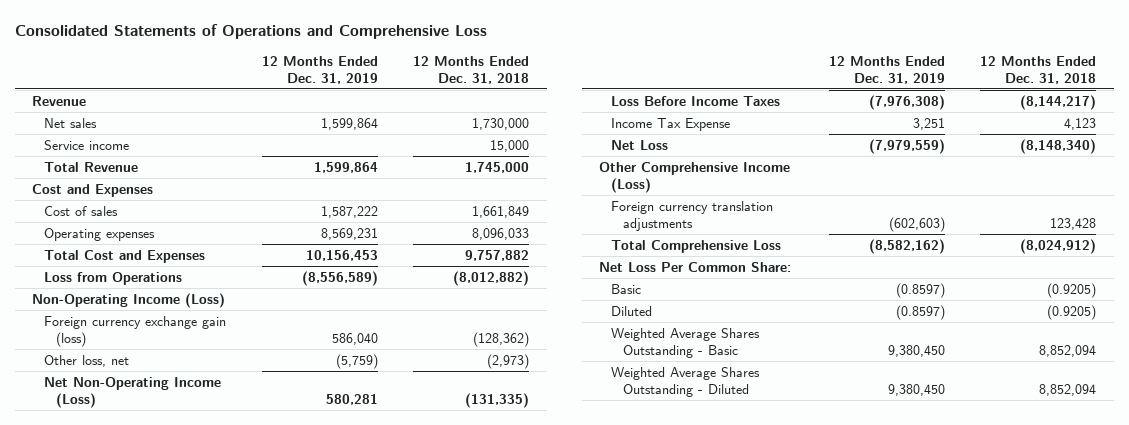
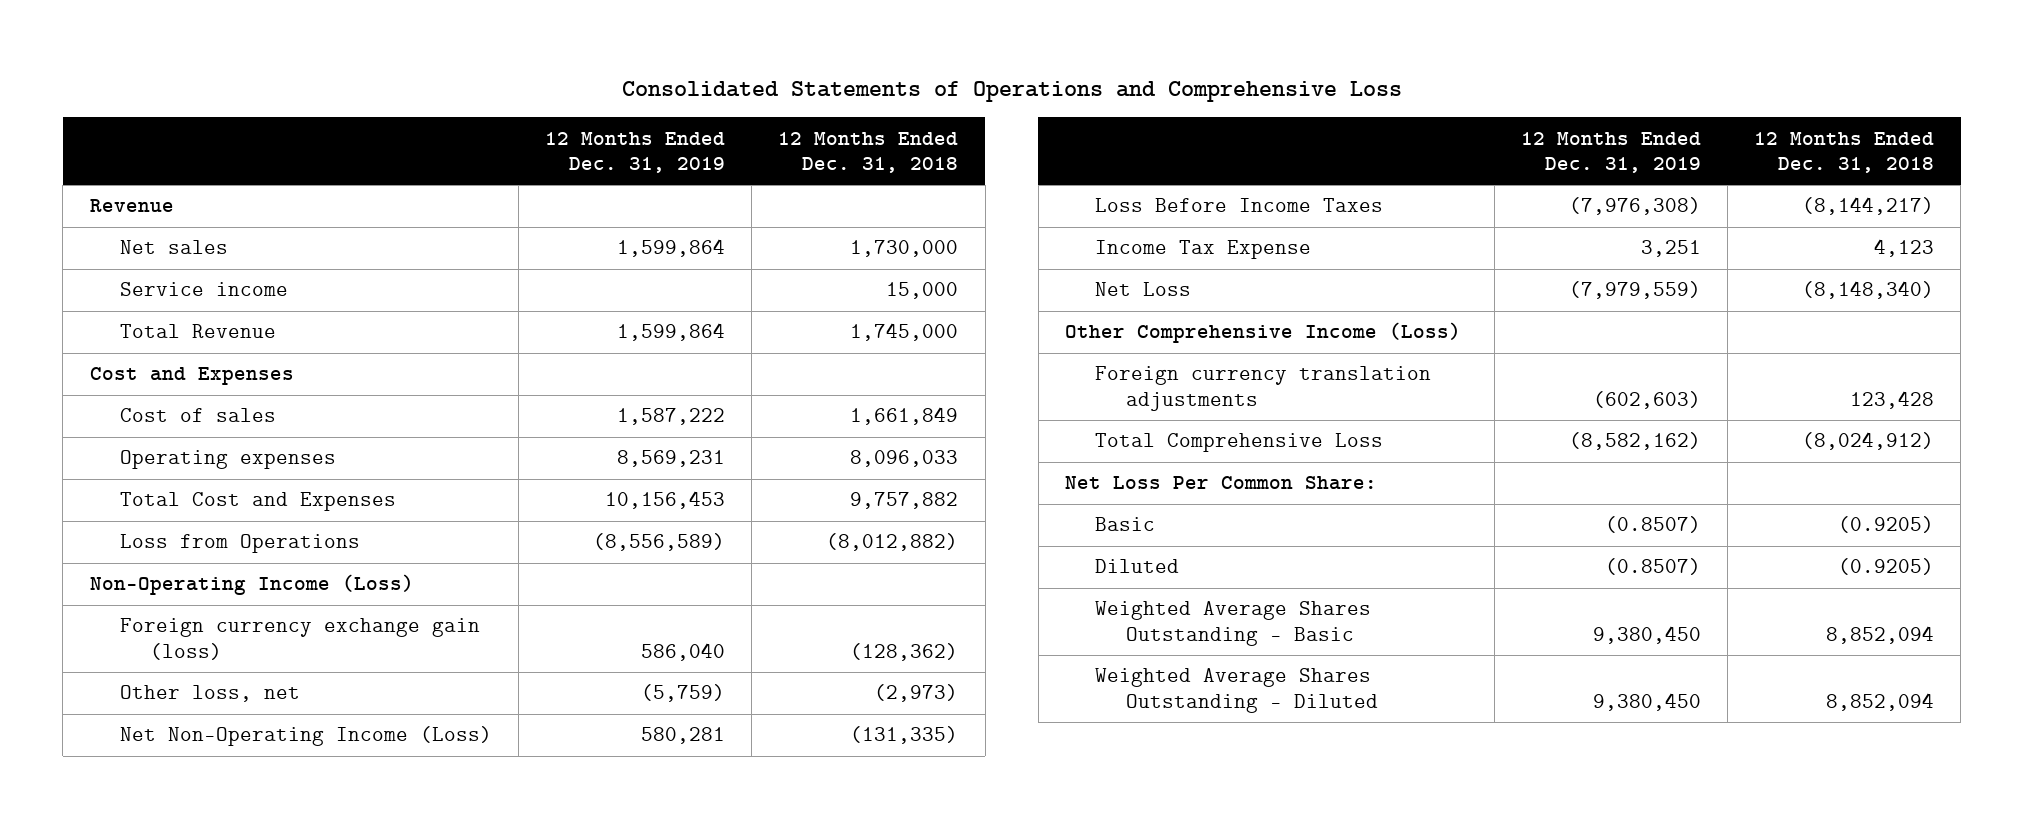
[895,282,945,298] (0.8597) -> [1604,516,1701,534] (0.8507)
[895,304,945,320] (0.8597) -> [1604,558,1701,576] (0.8507)

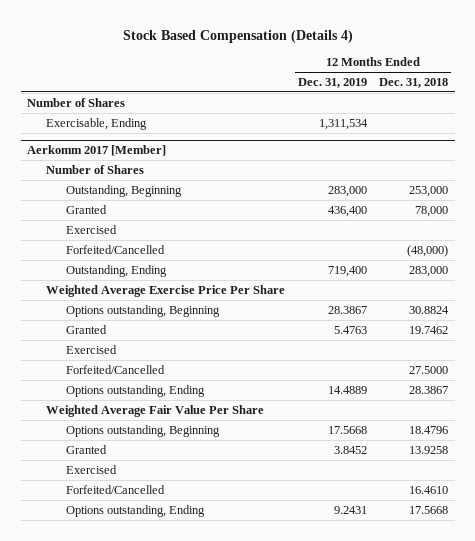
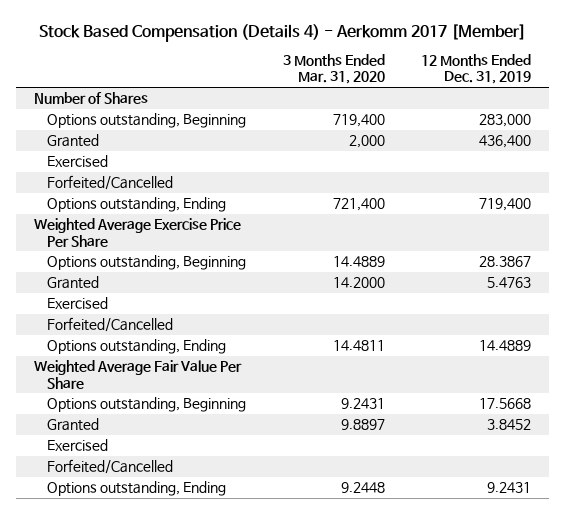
[122,29,353,43] Stock Based Compensation (Details 4) -> [38,23,526,42] Stock Based Compensation (Details 4) - Aerkomm 2017 [Member]
[379,78,449,89] Dec. 31, 2018 -> none
none -> [282,54,385,85] 3 Months Ended Mar. 31, 2020
[46,117,148,130] Exercisable, Ending -> none
[26,145,166,157] Aerkomm 2017 [Member] -> none
[46,164,145,174] Number of Shares -> none
[65,184,182,197] Outstanding, Beginning -> [47,113,247,129] Options outstanding, Beginning
[65,264,167,277] Outstanding, Ending -> [47,197,227,213] Options outstanding, Ending

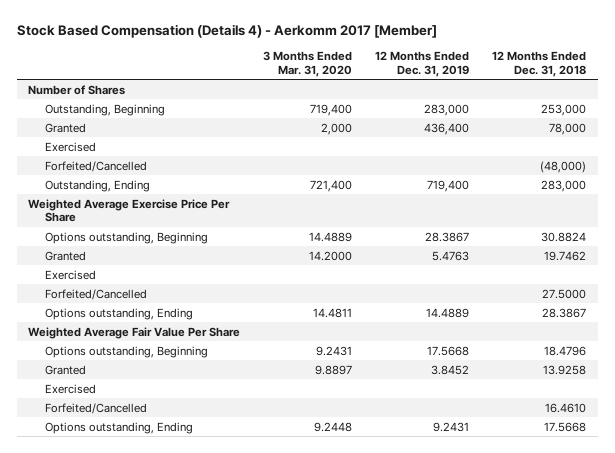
none -> [492,51,587,77] 12 Months Ended Dec. 31, 2018
[47,113,247,129] Options outstanding, Beginning -> [45,103,166,116] Outstanding, Beginning
[47,197,227,213] Options outstanding, Ending -> [45,179,151,192] Outstanding, Ending

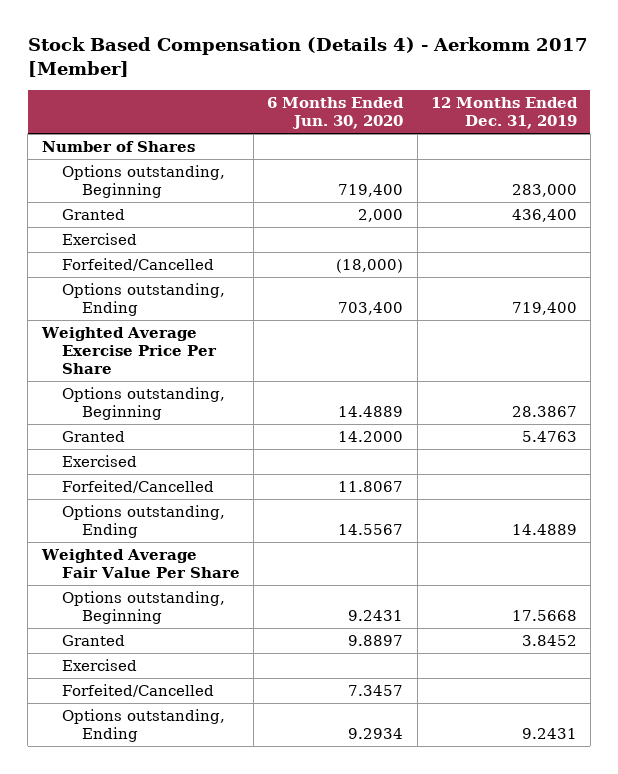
[263,51,353,77] 3 Months Ended Mar. 31, 2020 -> none
[492,51,587,77] 12 Months Ended Dec. 31, 2018 -> none
none -> [267,97,405,130] 6 Months Ended Jun. 30, 2020
[45,103,166,116] Outstanding, Beginning -> [61,165,225,199] Options outstanding, Beginning
[45,179,151,192] Outstanding, Ending -> [61,283,225,317] Options outstanding, Ending

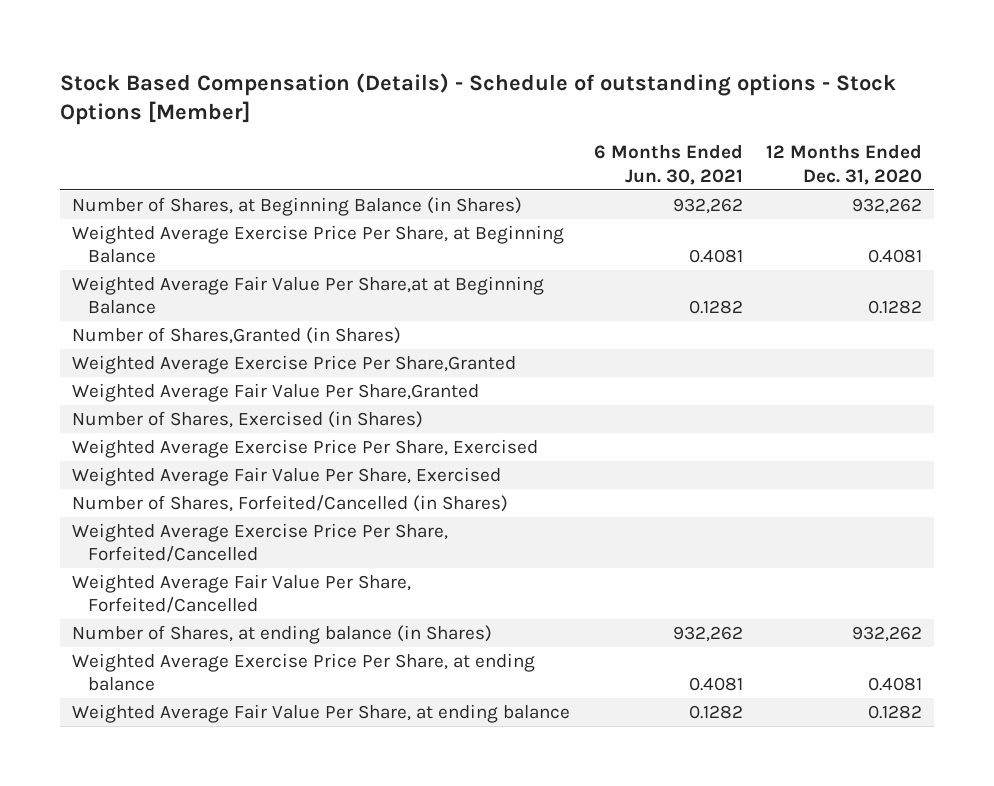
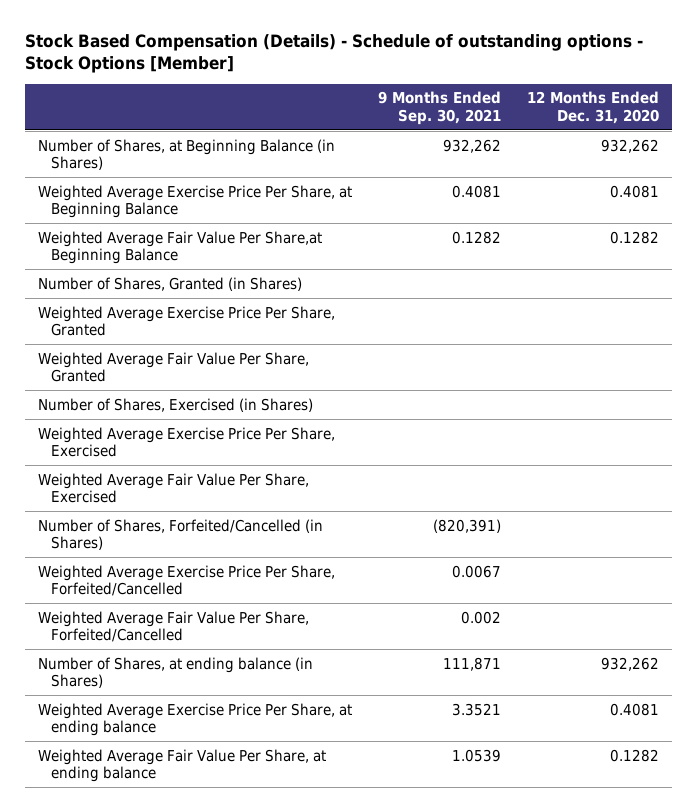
[593,144,743,185] 6 Months Ended Jun. 30, 2021 -> none
none -> [377,91,501,125] 9 Months Ended Sep. 30, 2021
[72,276,545,315] Weighted Average Fair Value Per Share,at at Beginning Balance -> [37,230,322,265] Weighted Average Fair Value Per Share,at Beginning Balance
[72,327,402,345] Number of Shares,Granted (in Shares) -> [37,276,302,291] Number of Shares, Granted (in Shares)
[72,355,517,375] Weighted Average Exercise Price Per Share,Granted -> [37,305,335,337] Weighted Average Exercise Price Per Share, Granted
[72,383,480,403] Weighted Average Fair Value Per Share,Granted -> [37,351,309,383] Weighted Average Fair Value Per Share, Granted

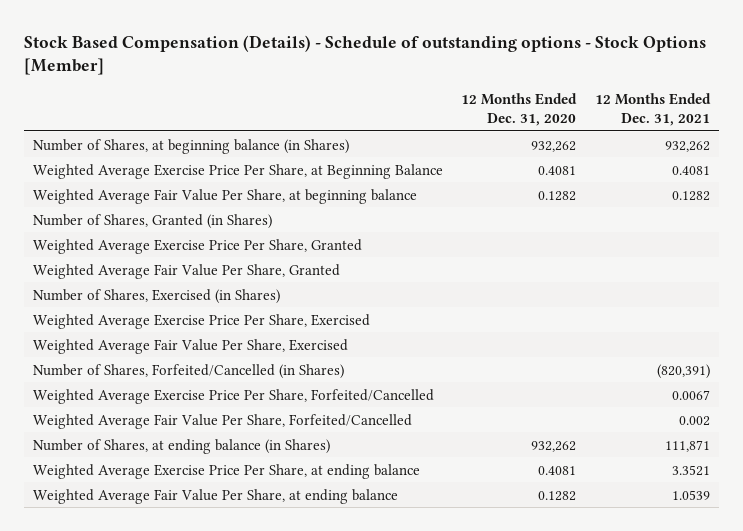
[377,91,501,125] 9 Months Ended Sep. 30, 2021 -> none
none -> [594,93,711,127] 12 Months Ended Dec. 31, 2021
[37,138,335,171] Number of Shares, at Beginning Balance (in Shares) -> [33,138,350,154] Number of Shares, at beginning balance (in Shares)
[37,230,322,265] Weighted Average Fair Value Per Share,at Beginning Balance -> [33,188,418,204] Weighted Average Fair Value Per Share, at beginning balance

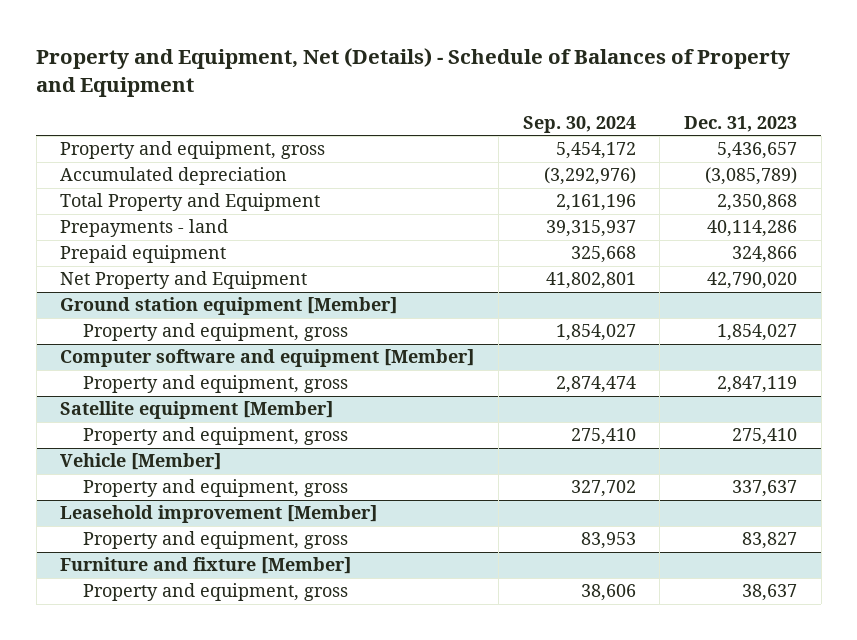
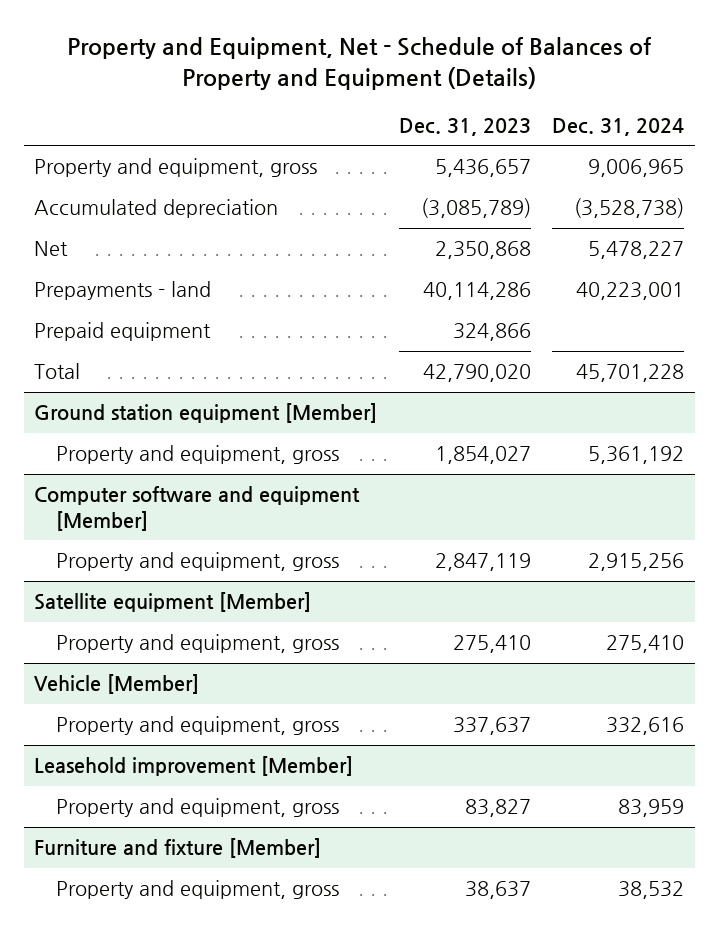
[36,47,791,97] Property and Equipment, Net (Details) - Schedule of Balances of Property and Equipment -> [67,37,653,90] Property and Equipment, Net - Schedule of Balances of Property and Equipment (Details)
[522,115,636,133] Sep. 30, 2024 -> none
none -> [552,117,685,136] Dec. 31, 2024
[60,193,321,212] Total Property and Equipment -> [34,241,69,257] Net
[60,271,308,290] Net Property and Equipment -> [34,363,81,380] Total

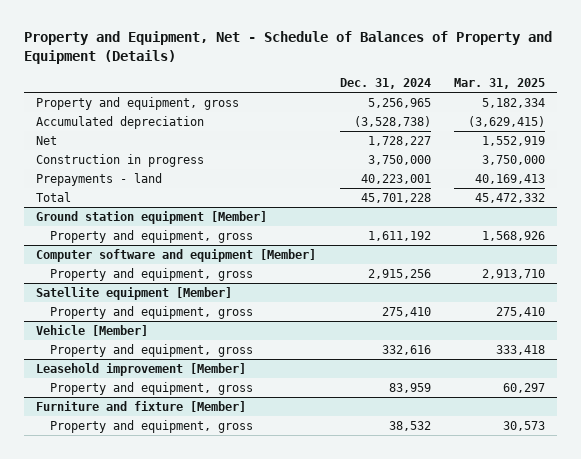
[398,117,531,136] Dec. 31, 2023 -> none
none -> [454,78,546,90] Mar. 31, 2025
[588,159,685,178] 9,006,965 -> [367,97,431,108] 5,256,965
[588,241,685,260] 5,478,227 -> [367,135,431,146] 1,728,227
none -> [35,153,204,167] Construction in progress
[34,322,212,342] Prepaid equipment -> none
[588,446,685,465] 5,361,192 -> [367,230,431,241] 1,611,192

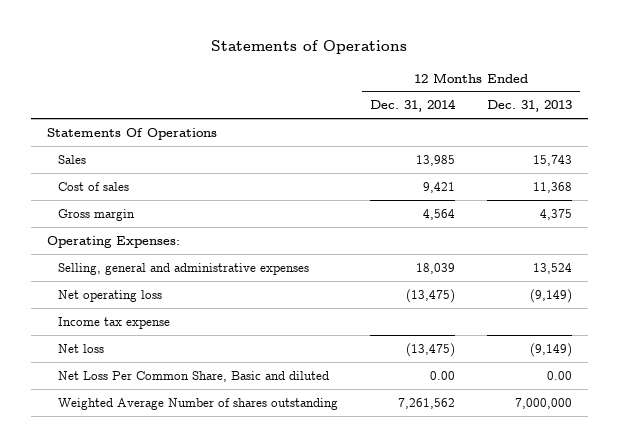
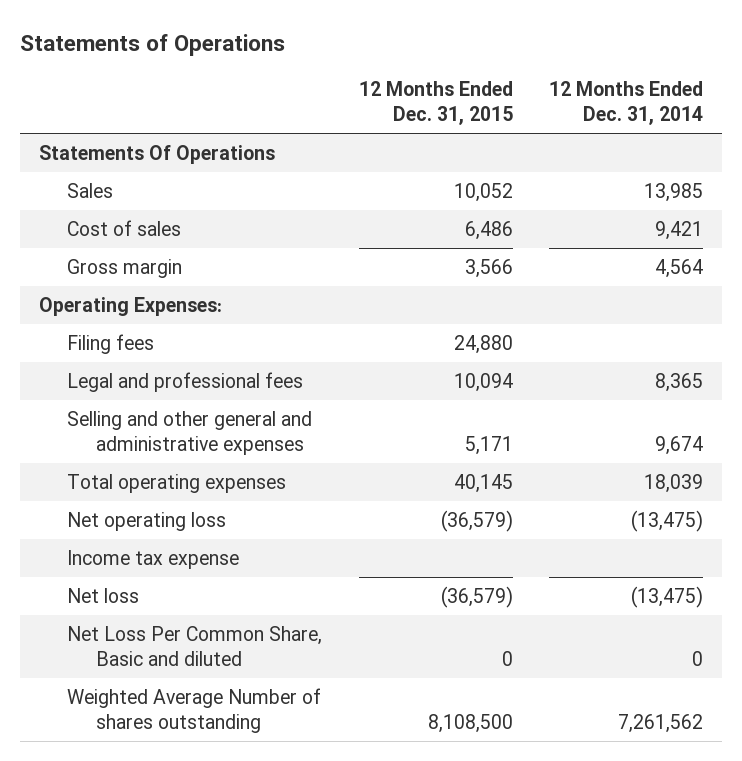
[486,100,572,113] Dec. 31, 2013 -> none
none -> [358,81,513,125] 12 Months Ended Dec. 31, 2015
none -> [67,334,155,355] Filing fees
none -> [67,372,304,393] Legal and professional fees
[58,262,310,275] Selling, general and administrative expenses -> [67,411,313,455] Selling and other general and administrative expenses
[416,262,456,274] 18,039 -> [655,435,704,455] 9,674
none -> [67,474,287,494] Total operating expenses
[430,370,456,380] 0.00 -> [692,650,704,666] 0

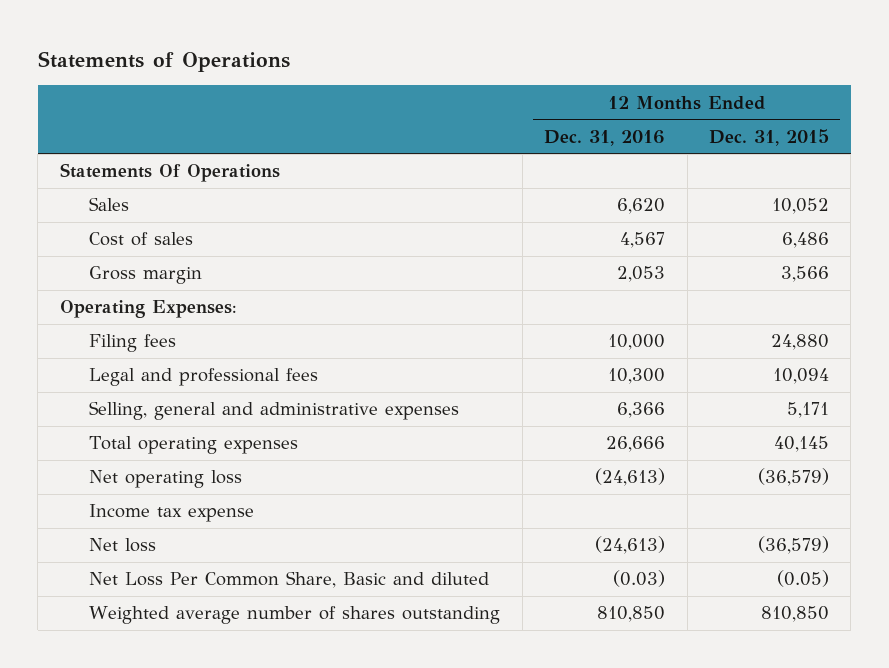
[549,81,704,125] 12 Months Ended Dec. 31, 2014 -> none
none -> [544,129,666,146] Dec. 31, 2016
[67,411,313,455] Selling and other general and administrative expenses -> [89,401,460,421] Selling, general and administrative expenses
[501,650,513,666] 0 -> [776,570,829,588] (0.05)
[67,688,322,733] Weighted Average Number of shares outstanding -> [89,606,501,625] Weighted average number of shares outstanding
[427,713,513,733] 8,108,500 -> [760,606,829,623] 810,850

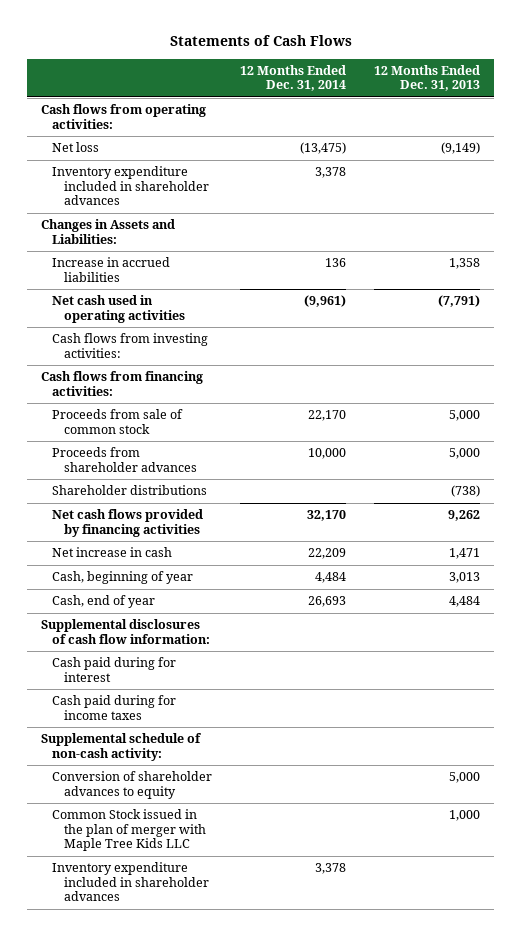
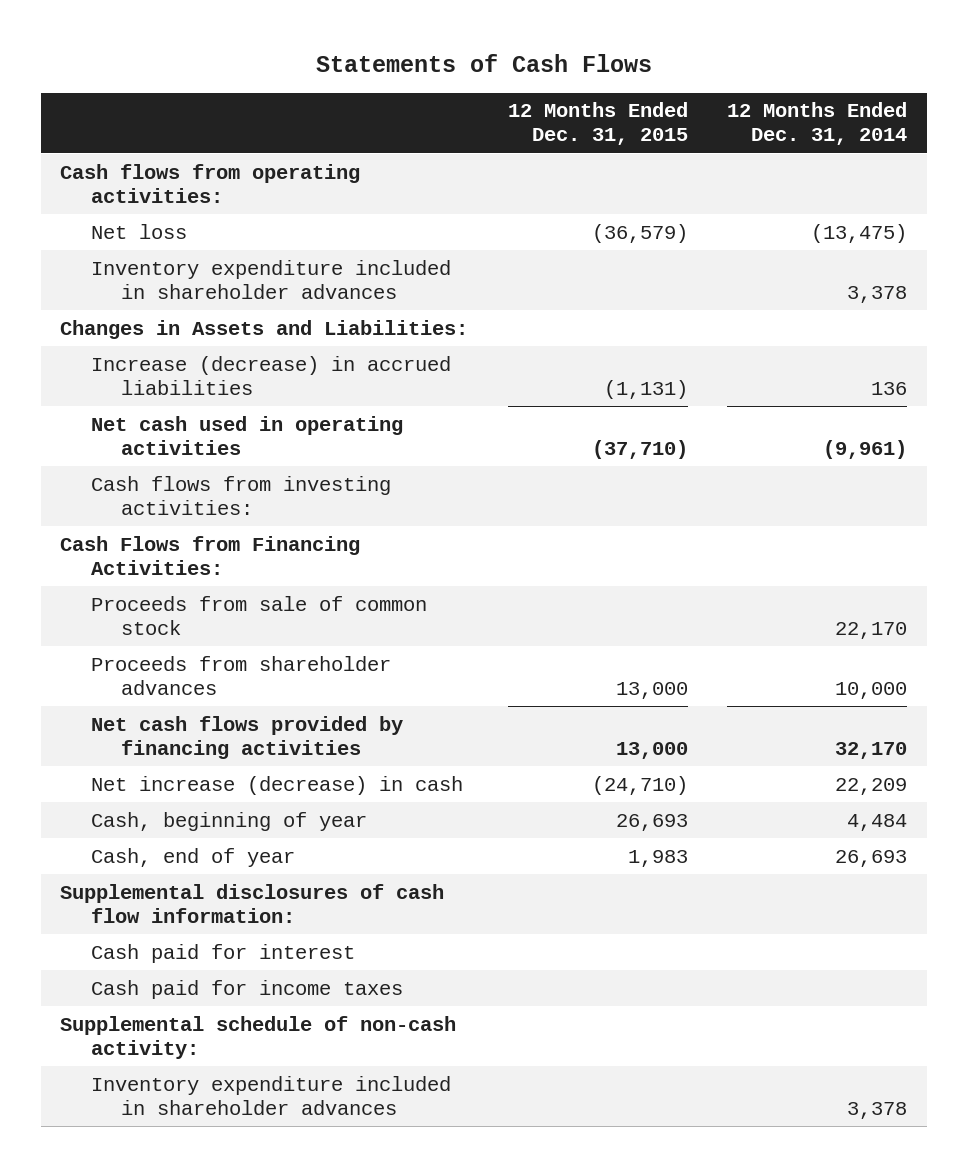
[374,64,481,92] 12 Months Ended Dec. 31, 2013 -> none
none -> [507,102,688,146] 12 Months Ended Dec. 31, 2015
[52,257,171,282] Increase in accrued liabilities -> [90,355,451,395] Increase (decrease) in accrued liabilities
[40,371,203,396] Cash flows from financing activities: -> [60,535,361,575] Cash Flows from Financing Activities:
[52,485,208,496] Shareholder distributions -> none
[52,547,173,558] Net increase in cash -> [90,775,463,795] Net increase (decrease) in cash
[52,657,177,682] Cash paid during for interest -> [90,943,355,963] Cash paid for interest
[52,695,177,720] Cash paid during for income taxes -> [90,979,403,999] Cash paid for income taxes
[52,771,213,799] Conversion of shareholder advances to equity -> none
[52,809,206,852] Common Stock issued in the plan of merger with Maple Tree Kids LLC -> none

